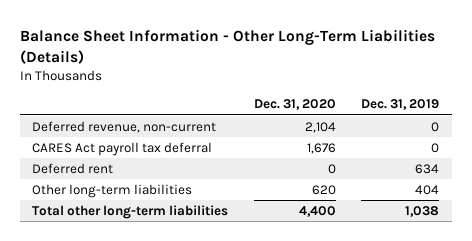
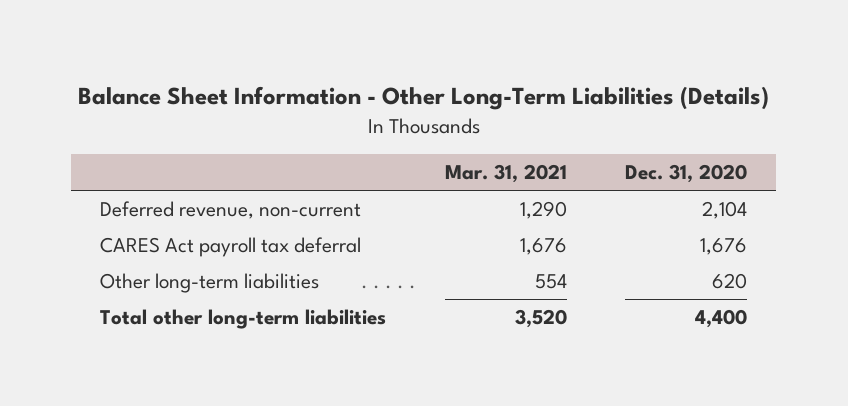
[361,99,440,111] Dec. 31, 2019 -> none
none -> [444,164,567,184] Mar. 31, 2021
[32,162,114,174] Deferred rent -> none

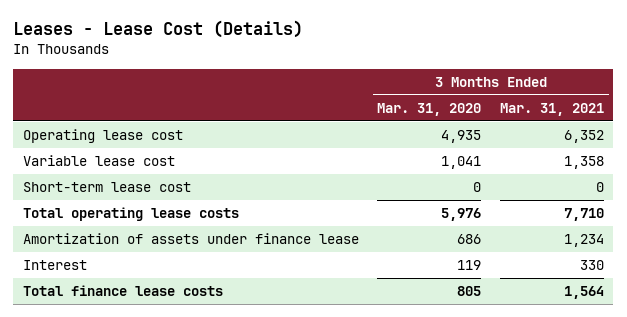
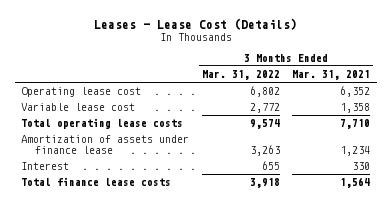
[377,102,482,116] Mar. 31, 2020 -> none
none -> [201,69,280,80] Mar. 31, 2022
[22,182,191,193] Short-term lease cost -> none

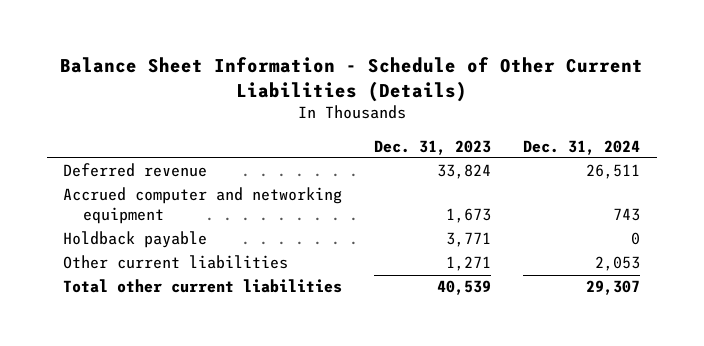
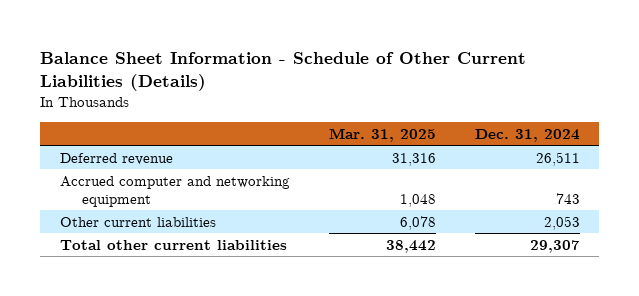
[374,139,492,155] Dec. 31, 2023 -> none
none -> [328,127,436,142] Mar. 31, 2025
[63,231,208,249] Holdback payable -> none

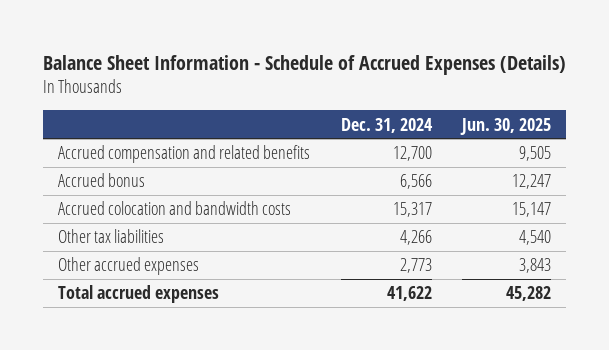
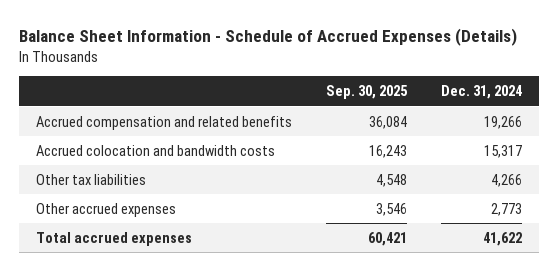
[460,117,552,135] Jun. 30, 2025 -> none
none -> [326,85,409,100] Sep. 30, 2025
[58,173,146,188] Accrued bonus -> none
[392,146,432,162] 12,700 -> [484,115,523,129] 19,266

